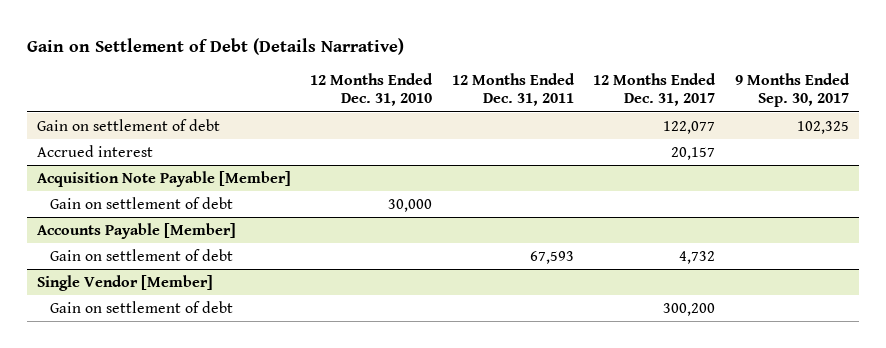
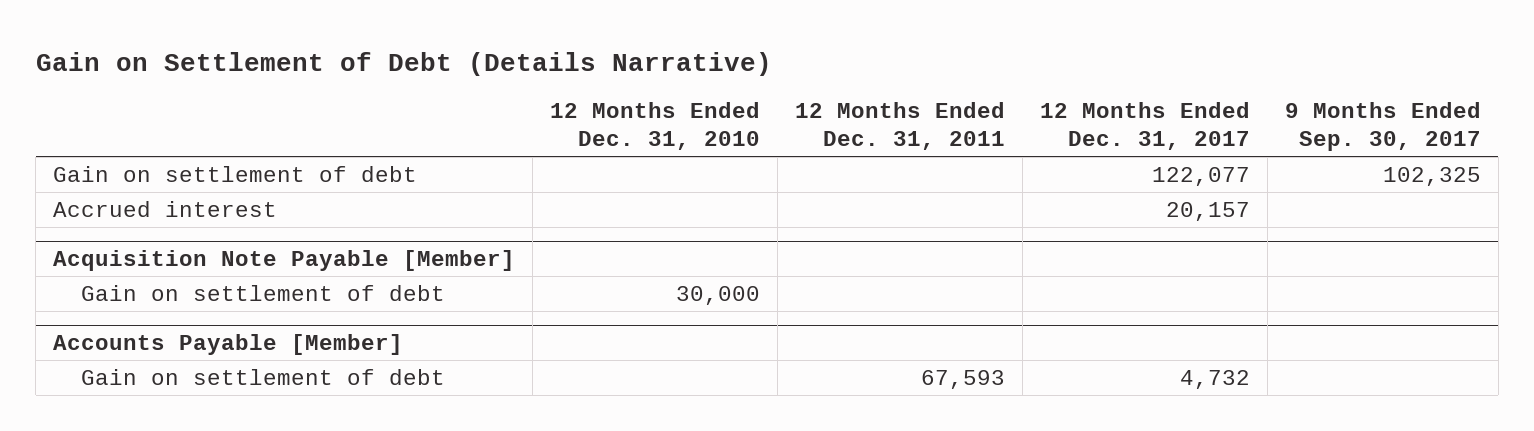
[36,274,213,291] Single Vendor [Member] -> none
[50,300,234,313] Gain on settlement of debt -> none

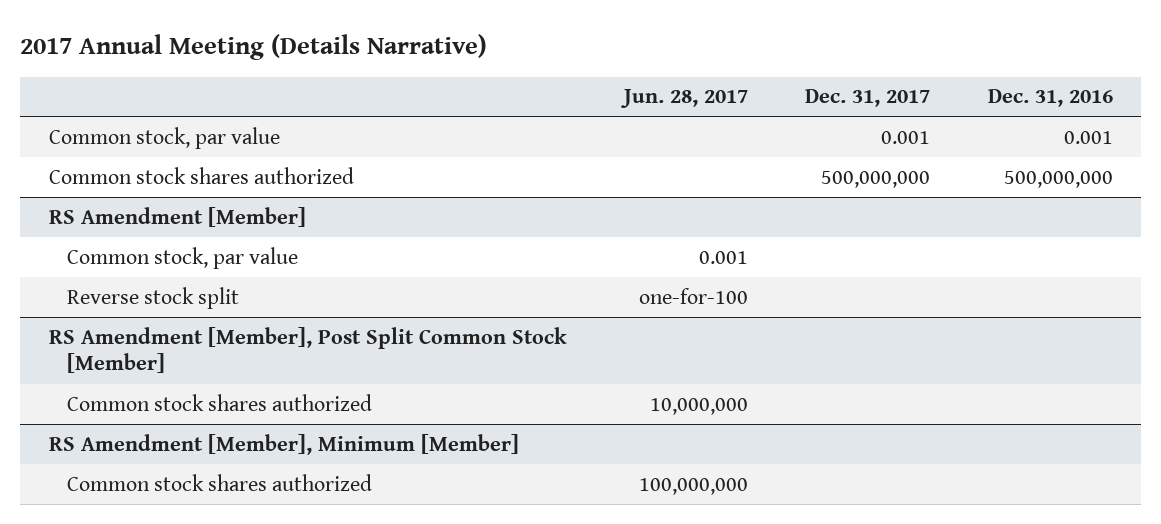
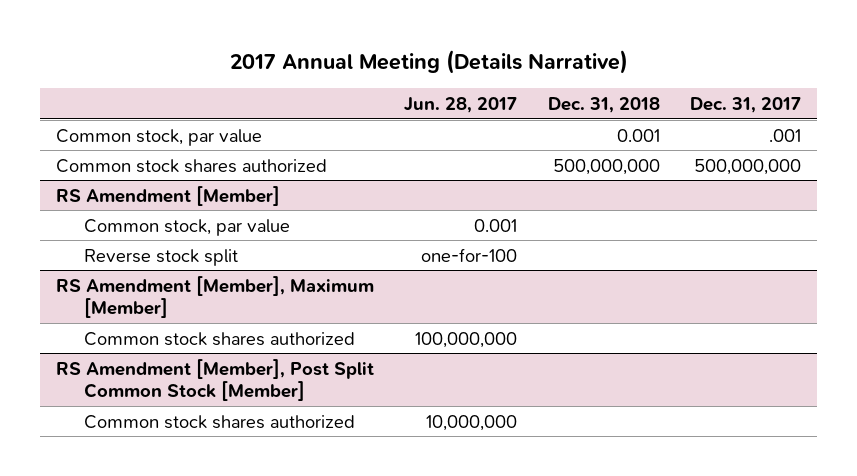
[987,89,1113,108] Dec. 31, 2016 -> none
none -> [547,96,660,113] Dec. 31, 2018
[881,130,931,144] 0.001 -> [769,128,802,142] .001
none -> [55,275,374,318] RS Amendment [Member], Maximum [Member]
none -> [83,331,355,346] Common stock shares authorized
[48,433,519,455] RS Amendment [Member], Minimum [Member] -> none
[67,473,373,491] Common stock shares authorized -> none

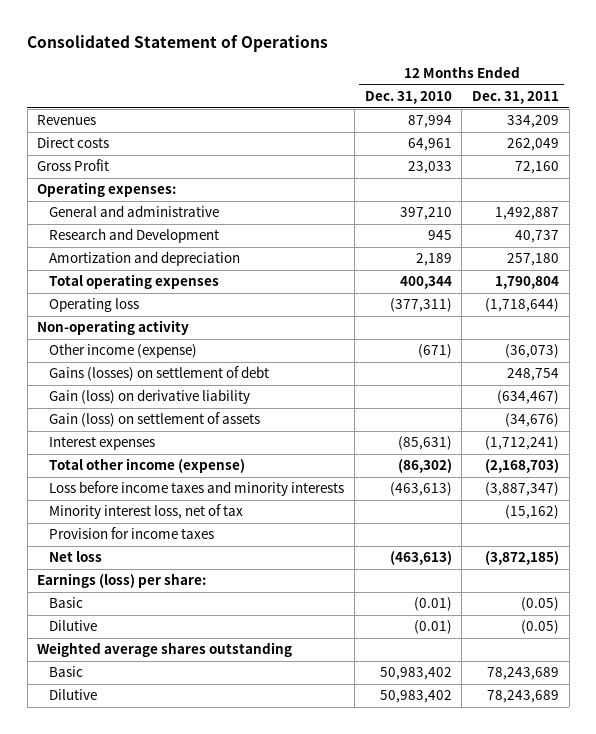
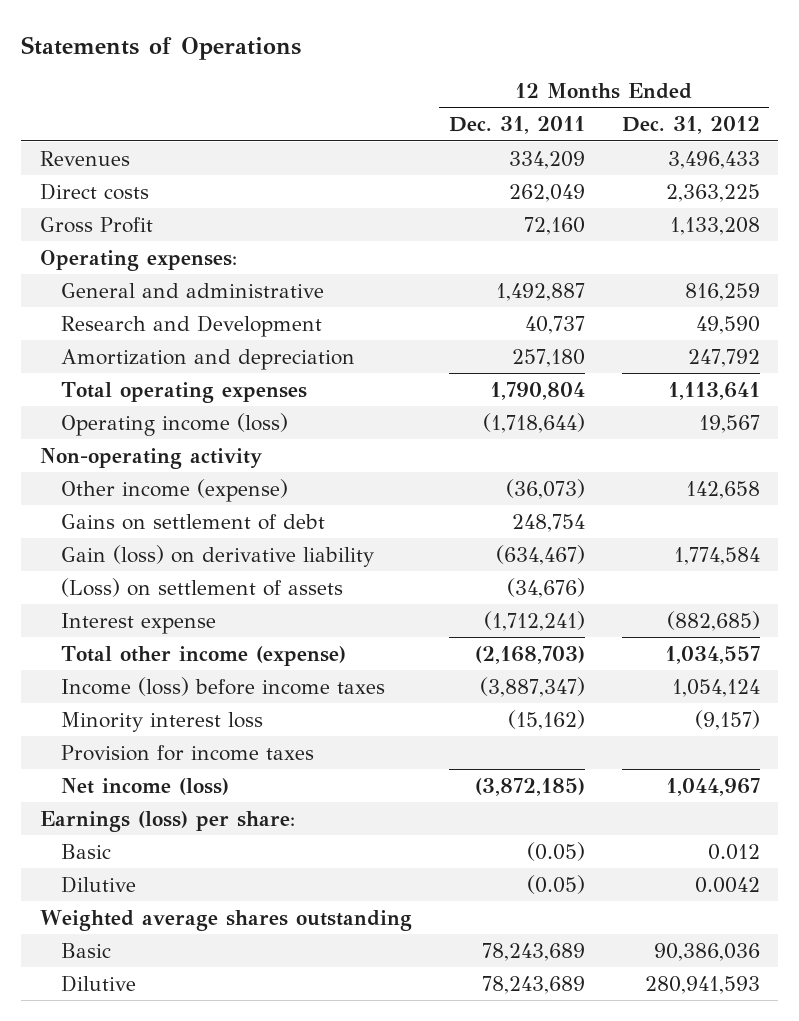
[27,35,329,53] Consolidated Statement of Operations -> [21,35,302,60] Statements of Operations
[364,91,452,105] Dec. 31, 2010 -> none
none -> [621,116,760,135] Dec. 31, 2012
[49,298,140,313] Operating loss -> [60,412,288,436] Operating income (loss)
[49,366,270,382] Gains (losses) on settlement of debt -> [60,513,325,530] Gains on settlement of debt
[49,412,261,428] Gain (loss) on settlement of assets -> [60,577,343,597] (Loss) on settlement of assets
[49,436,156,451] Interest expenses -> [60,612,216,634] Interest expense
[49,481,345,497] Loss before income taxes and minority interests -> [60,676,385,696] Income (loss) before income taxes
[49,504,244,520] Minority interest loss, net of tax -> [60,711,263,732] Minority interest loss
[49,551,103,563] Net loss -> [60,777,229,795] Net income (loss)

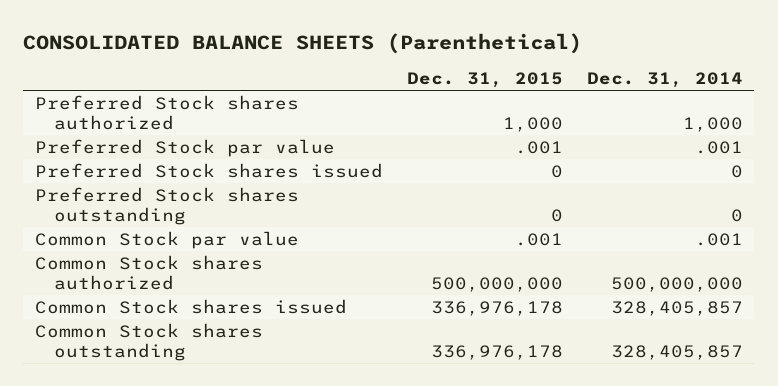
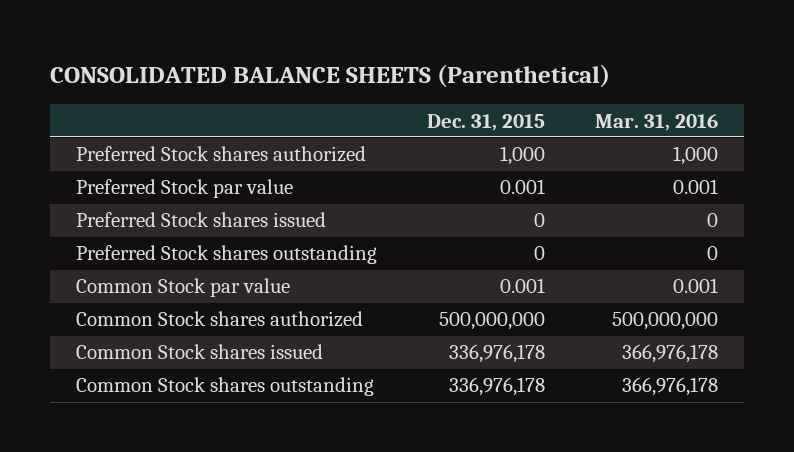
[586,71,743,88] Dec. 31, 2014 -> none
none -> [595,113,719,131] Mar. 31, 2016
[514,140,563,154] .001 -> [500,179,546,195] 0.001
[514,232,563,246] .001 -> [500,278,546,294] 0.001

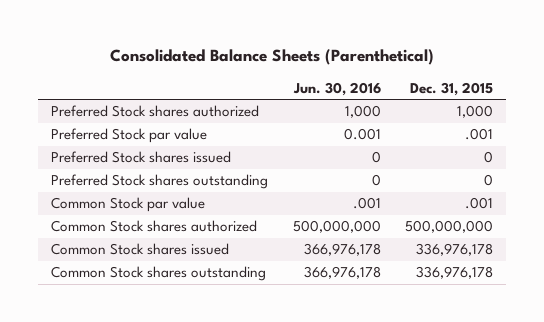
[50,64,611,89] CONSOLIDATED BALANCE SHEETS (Parenthetical) -> [110,49,435,66] Consolidated Balance Sheets (Parenthetical)
[595,113,719,131] Mar. 31, 2016 -> none
none -> [292,81,381,96] Jun. 30, 2016
[500,179,546,195] 0.001 -> [465,128,494,141] .001
[500,278,546,294] 0.001 -> [465,197,494,210] .001

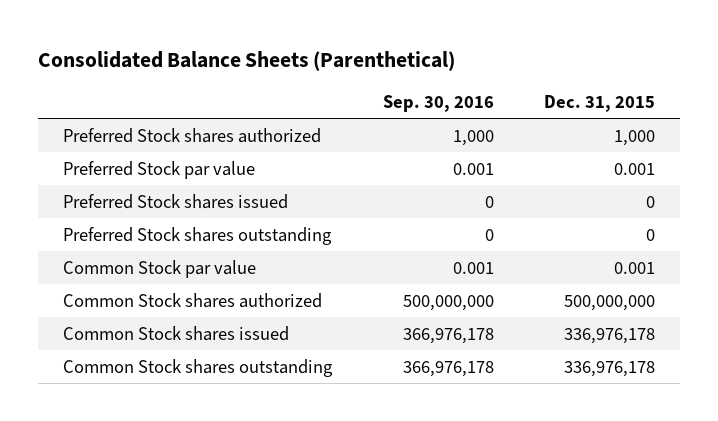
[292,81,381,96] Jun. 30, 2016 -> none
none -> [382,95,494,113] Sep. 30, 2016
[465,128,494,141] .001 -> [613,162,655,175] 0.001
[465,197,494,210] .001 -> [613,261,655,274] 0.001

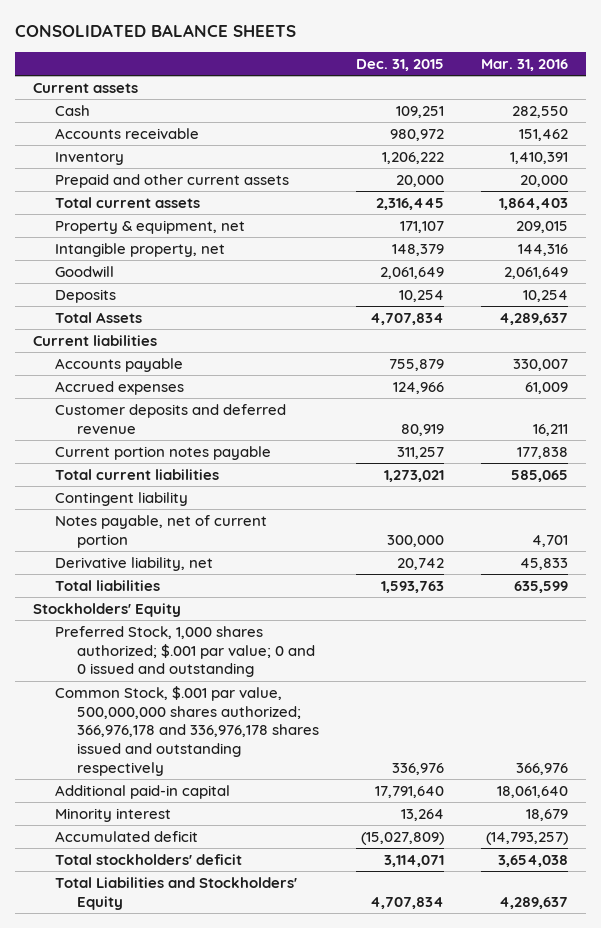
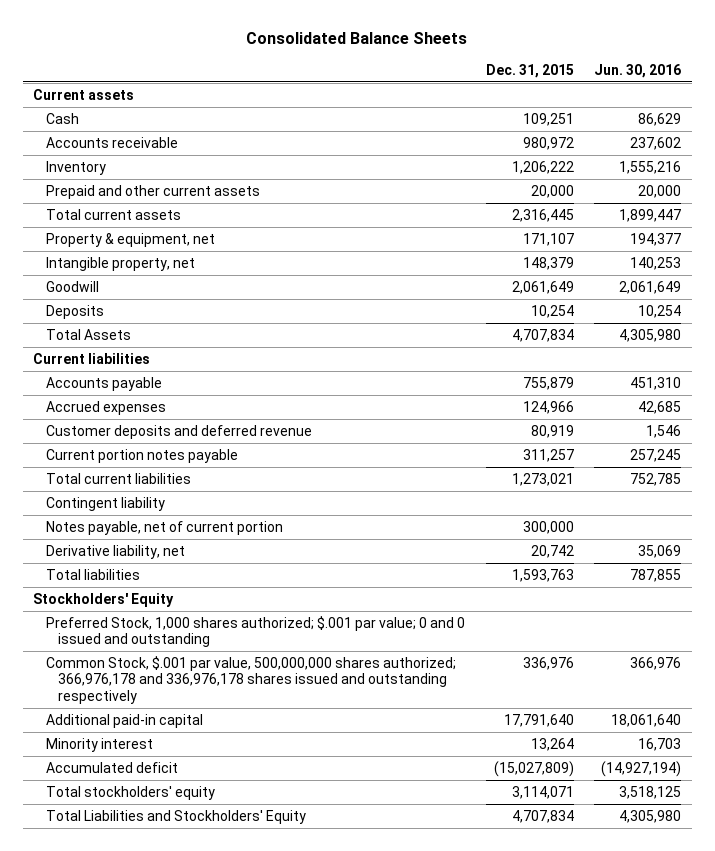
[14,24,296,38] CONSOLIDATED BALANCE SHEETS -> [246,32,468,45] Consolidated Balance Sheets
[480,58,568,71] Mar. 31, 2016 -> none
none -> [594,63,682,78] Jun. 30, 2016
[55,853,243,865] Total stockholders' deficit -> [45,785,215,800] Total stockholders' equity

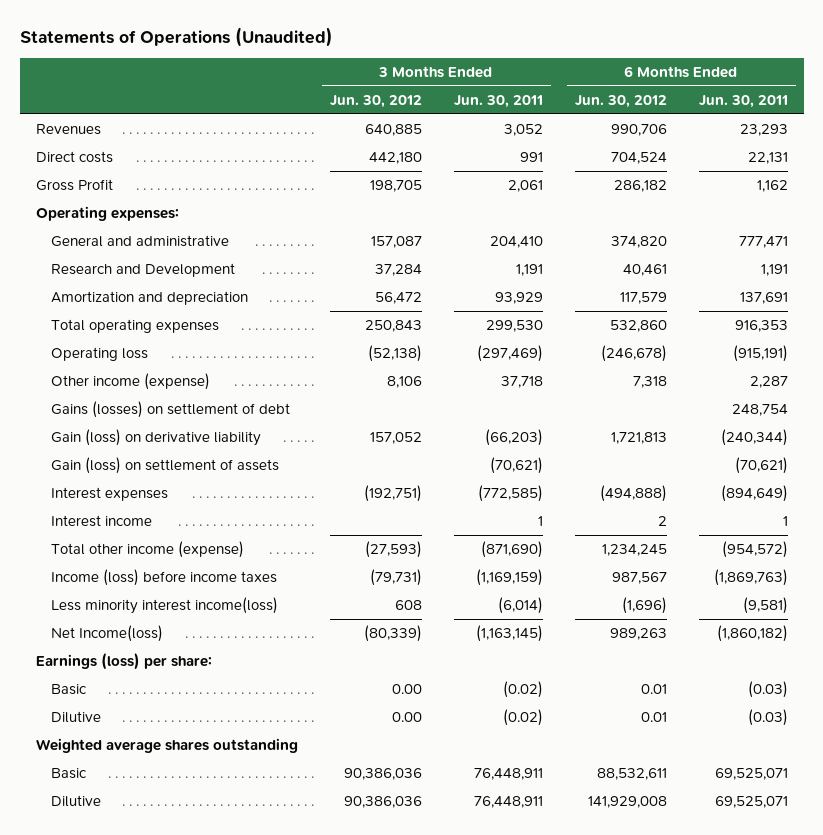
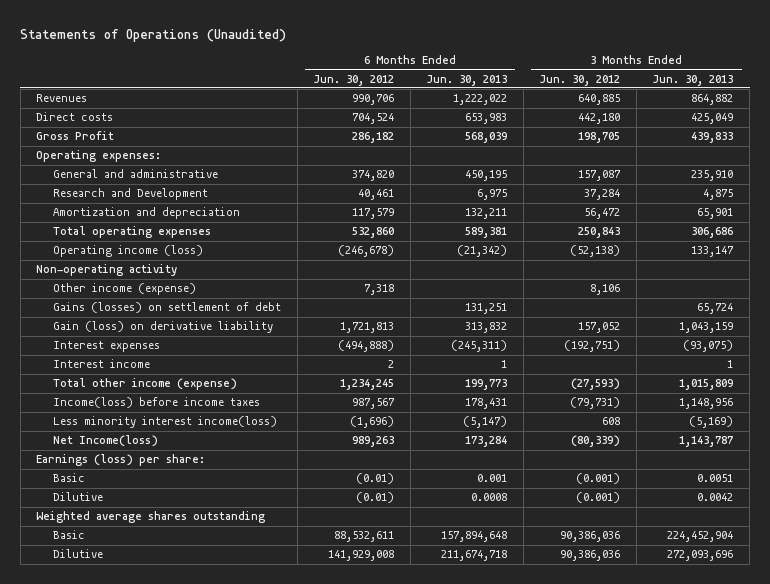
[453,95,543,109] Jun. 30, 2011 -> none
[698,95,788,109] Jun. 30, 2011 -> none
none -> [426,74,508,86] Jun. 30, 2013
none -> [652,74,734,86] Jun. 30, 2013
[51,347,149,362] Operating loss -> [53,245,204,258] Operating income (loss)
none -> [36,264,178,277] Non-operating activity
[51,457,280,475] Gain (loss) on settlement of assets -> none
[51,569,278,587] Income (loss) before income taxes -> [53,397,261,409] Income(loss) before income taxes
[391,684,422,695] 0.00 -> [576,473,621,485] (0.001)
[640,684,667,695] 0.01 -> [356,473,395,485] (0.01)
[391,712,422,723] 0.00 -> [576,492,621,504] (0.001)
[640,712,667,723] 0.01 -> [356,492,395,504] (0.01)

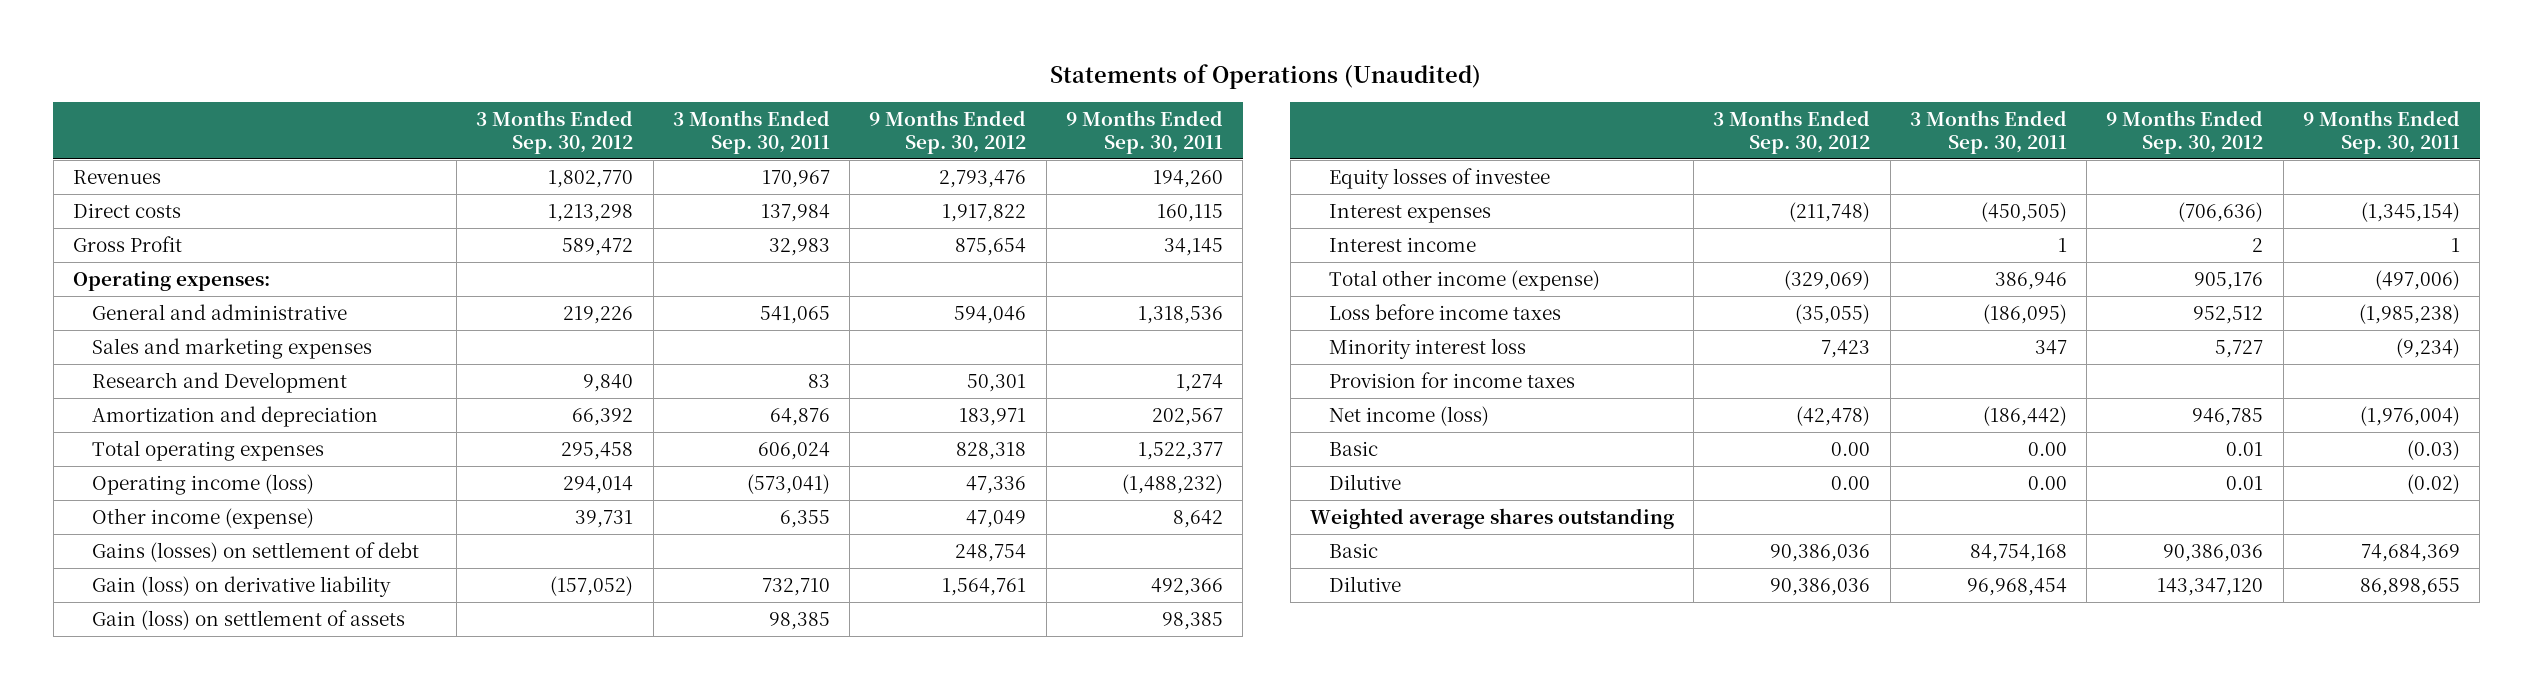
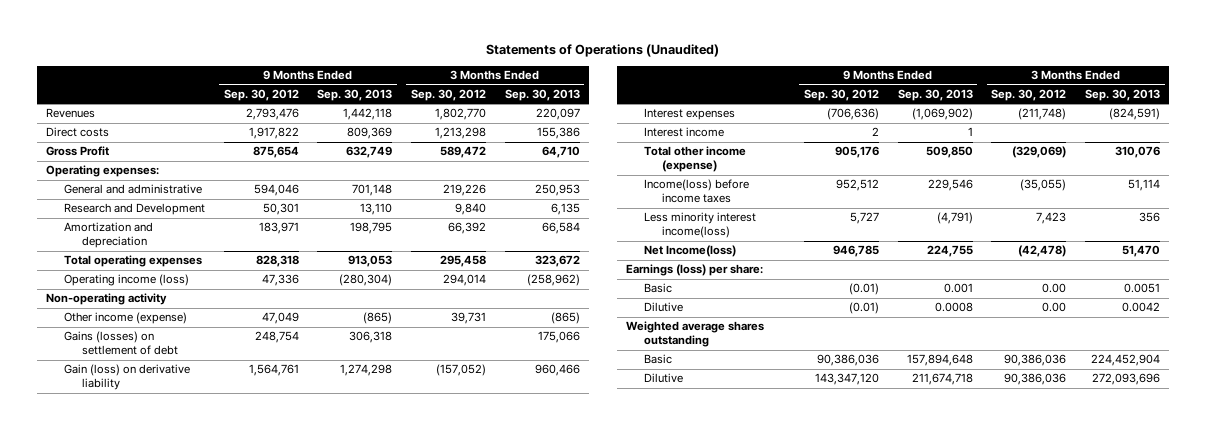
[672,109,830,154] 3 Months Ended Sep. 30, 2011 -> none
[1065,109,1223,154] 9 Months Ended Sep. 30, 2011 -> none
none -> [317,88,393,101] Sep. 30, 2013
none -> [504,88,580,101] Sep. 30, 2013
[92,337,373,359] Sales and marketing expenses -> none
none -> [46,293,168,306] Non-operating activity
[92,609,406,630] Gain (loss) on settlement of assets -> none
[1329,167,1551,189] Equity losses of investee -> none
[1329,371,1576,388] Provision for income taxes -> none
[1329,303,1562,320] Loss before income taxes -> [644,179,750,204] Income(loss) before income taxes
[1329,337,1527,359] Minority interest loss -> [644,212,757,239] Less minority interest income(loss)
[1329,405,1490,426] Net income (loss) -> [644,245,737,258] Net Income(loss)
none -> [626,264,764,277] Earnings (loss) per share:
[2226,441,2264,456] 0.01 -> [849,283,880,296] (0.01)
[2226,475,2264,490] 0.01 -> [849,302,880,315] (0.01)

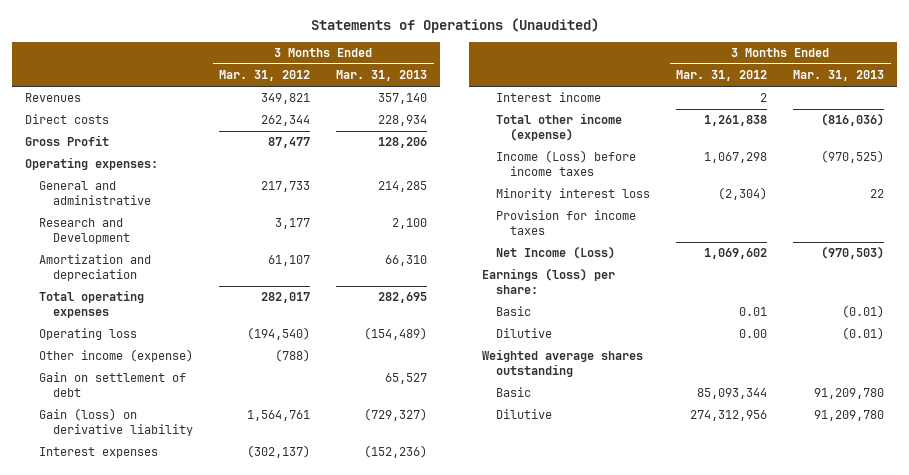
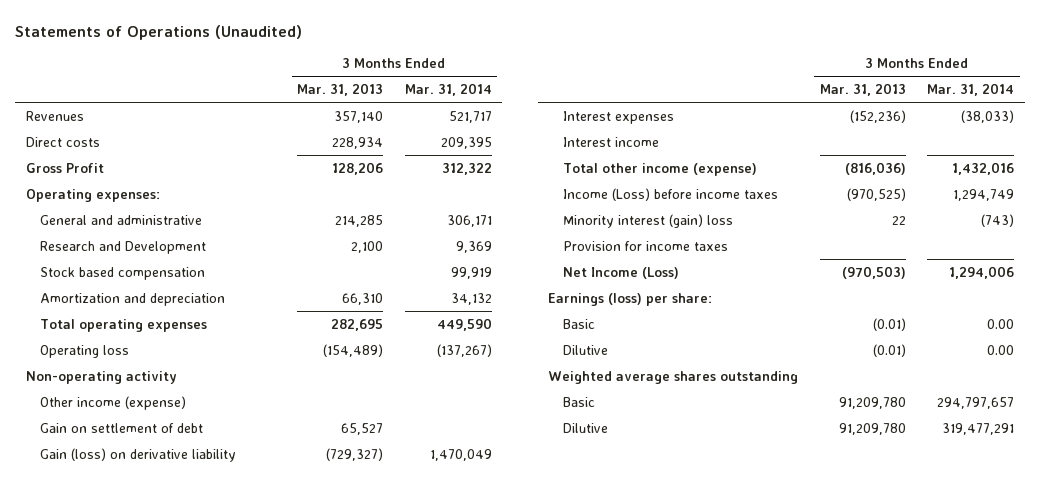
[219,70,311,82] Mar. 31, 2012 -> none
none -> [404,83,492,97] Mar. 31, 2014
none -> [40,266,206,280] Stock based compensation
none -> [25,370,177,384] Non-operating activity
[496,188,651,201] Minority interest loss -> [563,213,734,228] Minority interest (gain) loss

